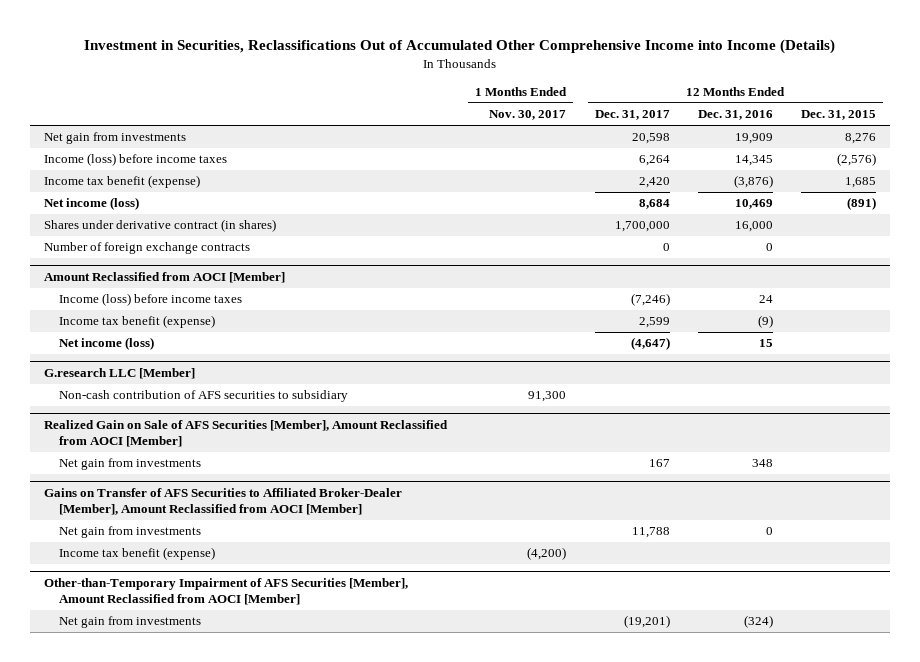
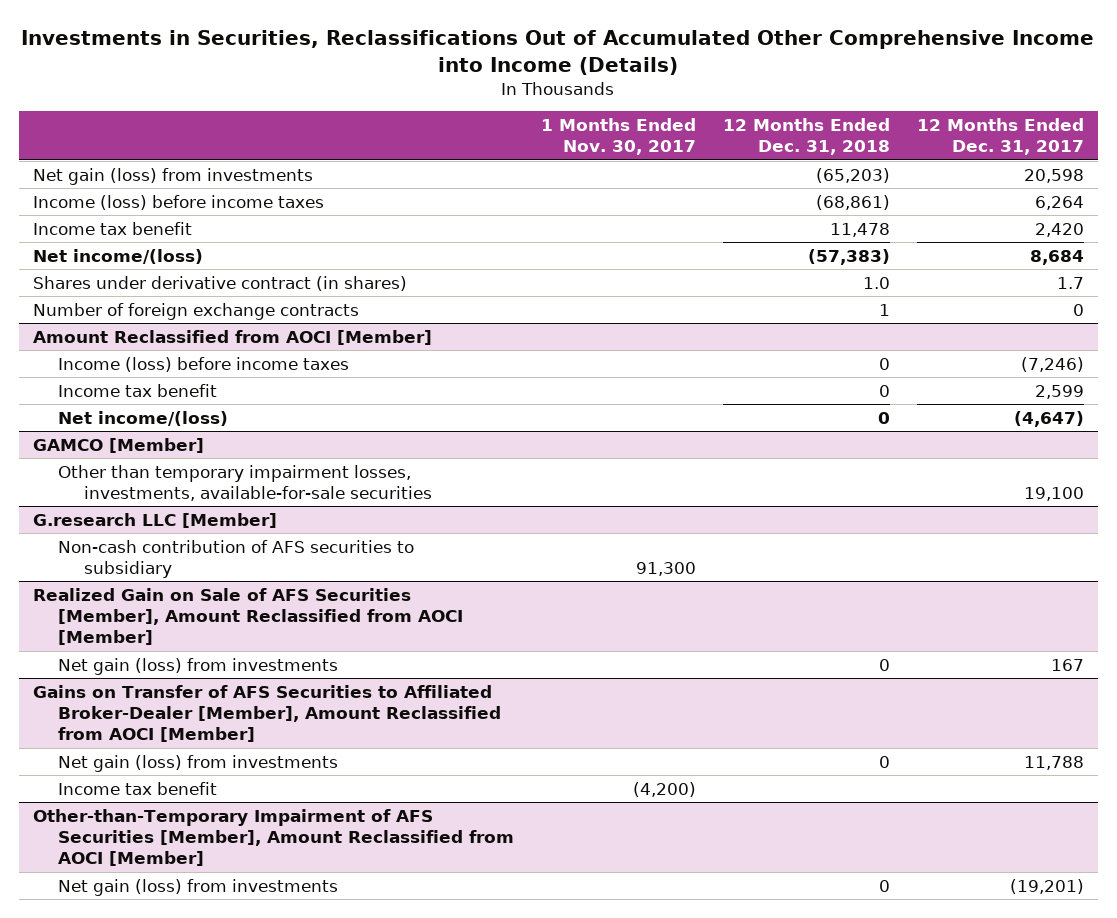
[84,39,836,55] Investment in Securities, Reclassifications Out of Accumulated Other Comprehensive Income into Income (Details) -> [21,30,1095,75] Investments in Securities, Reclassifications Out of Accumulated Other Comprehensive Income into Income (Details)
[697,110,773,121] Dec. 31, 2016 -> none
[800,110,876,121] Dec. 31, 2015 -> none
none -> [723,118,891,156] 12 Months Ended Dec. 31, 2018
[44,132,187,145] Net gain from investments -> [32,167,313,185] Net gain (loss) from investments
[44,175,201,189] Income tax benefit (expense) -> [32,221,192,235] Income tax benefit
[44,197,140,211] Net income (loss) -> [32,248,203,264] Net income/(loss)
[614,221,670,233] 1,700,000 -> [1057,276,1085,289] 1.7
[59,315,216,329] Income tax benefit (expense) -> [58,383,218,397] Income tax benefit
[59,337,155,351] Net income (loss) -> [58,410,229,426] Net income/(loss)
none -> [32,437,204,453] GAMCO [Member]
none -> [58,464,432,501] Other than temporary impairment losses, investments, available-for-sale securities
[59,458,202,471] Net gain from investments -> [58,657,339,675] Net gain (loss) from investments
[59,526,202,539] Net gain from investments -> [58,754,339,772] Net gain (loss) from investments
[59,547,216,561] Income tax benefit (expense) -> [58,781,218,795] Income tax benefit
[59,616,202,629] Net gain from investments -> [58,878,339,896] Net gain (loss) from investments

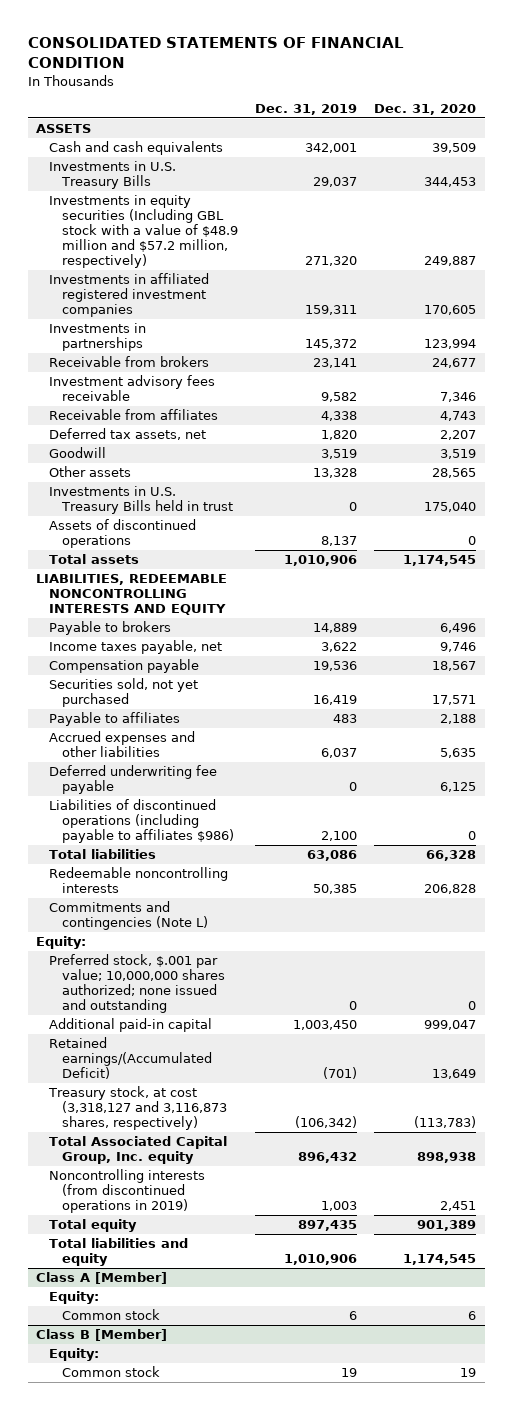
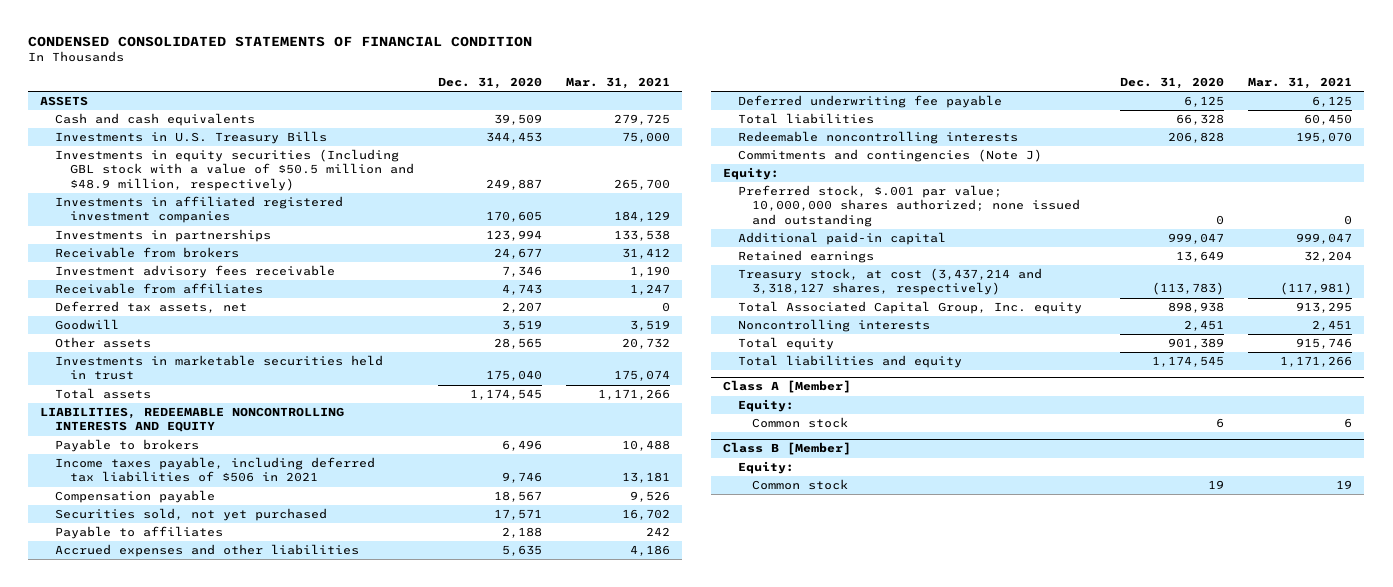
[27,36,404,69] CONSOLIDATED STATEMENTS OF FINANCIAL CONDITION -> [28,35,533,47] CONDENSED CONSOLIDATED STATEMENTS OF FINANCIAL CONDITION
[255,103,358,115] Dec. 31, 2019 -> none
none -> [565,77,670,90] Mar. 31, 2021
[49,195,239,269] Investments in equity securities (Including GBL stock with a value of $48.9 million and $57.2 million, respectively) -> [55,149,414,191] Investments in equity securities (Including GBL stock with a value of $50.5 million and $48.9 million, respectively)
[49,519,197,549] Assets of discontinued operations -> none
[49,486,234,515] Investments in U.S. Treasury Bills held in trust -> [55,355,384,381] Investments in marketable securities held in trust
[49,640,223,655] Income taxes payable, net -> [55,457,376,483] Income taxes payable, including deferred tax liabilities of $506 in 2021
[49,799,235,844] Liabilities of discontinued operations (including payable to affiliates $986) -> none
[49,901,209,931] Commitments and contingencies (Note L) -> [737,149,1042,163] Commitments and contingencies (Note J)
[49,1037,213,1080] Retained earnings/(Accumulated Deficit) -> [737,250,874,264] Retained earnings
[48,1086,228,1131] Treasury stock, at cost (3,318,127 and 3,116,873 shares, respectively) -> [737,268,1042,296] Treasury stock, at cost (3,437,214 and 3,318,127 shares, respectively)
[49,1169,206,1214] Noncontrolling interests (from discontinued operations in 2019) -> [737,319,930,333] Noncontrolling interests

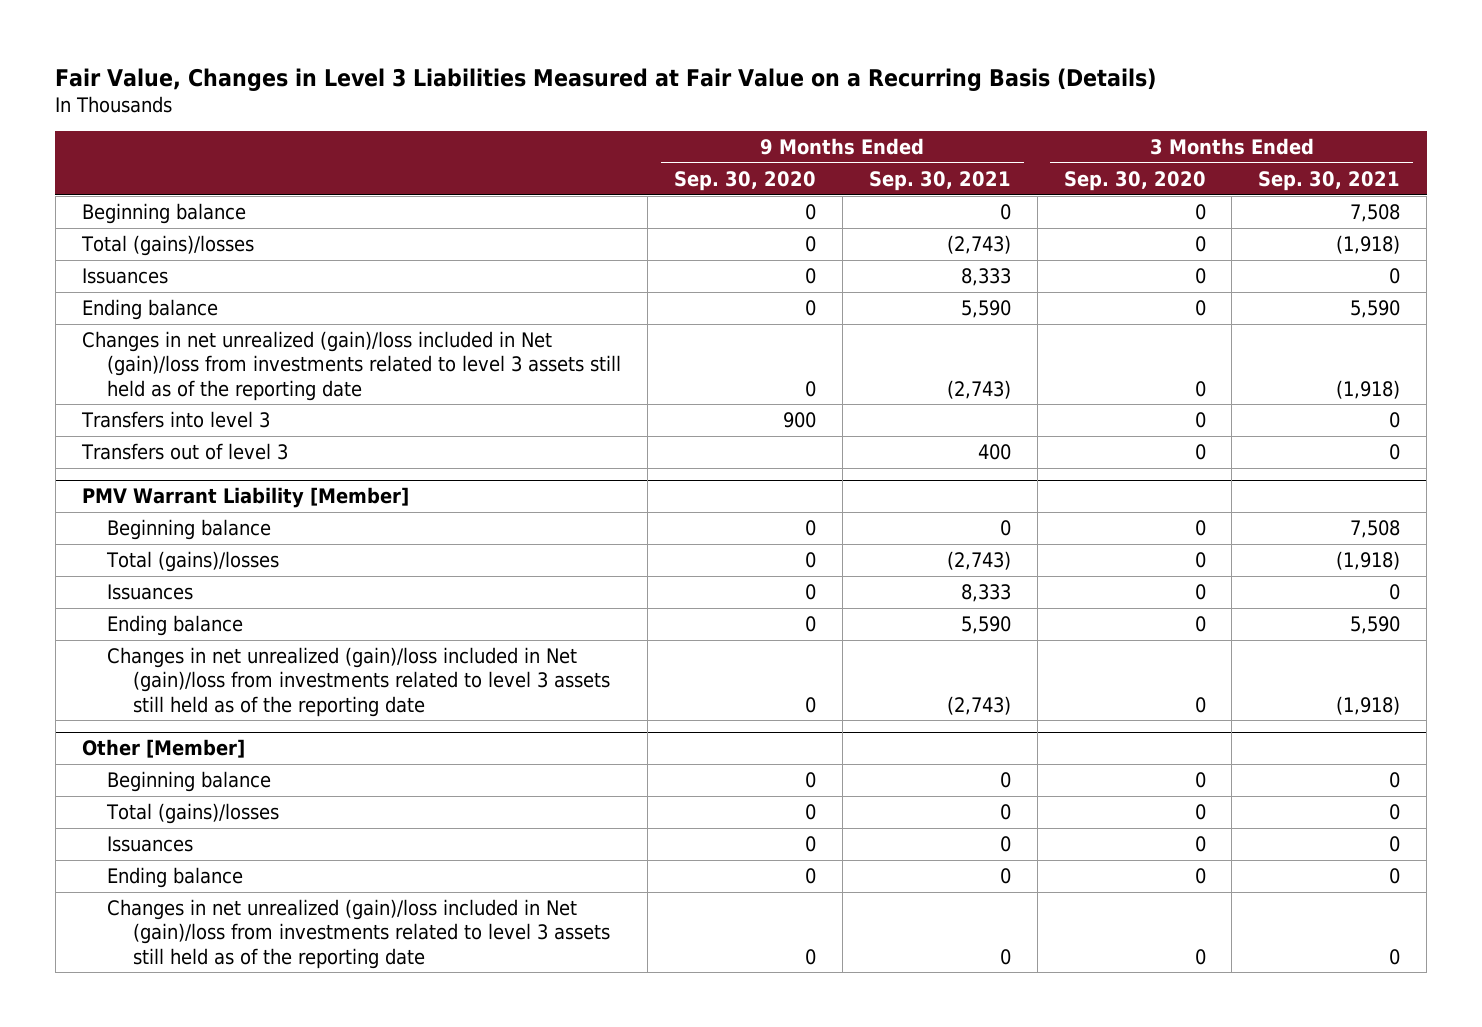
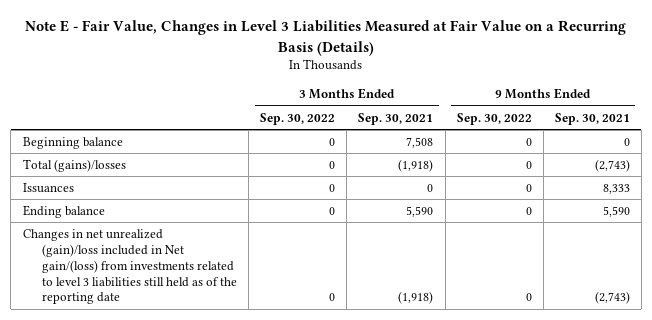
[55,67,1157,91] Fair Value, Changes in Level 3 Liabilities Measured at Fair Value on a Recurring Basis (Details) -> [25,20,627,56] Note E - Fair Value, Changes in Level 3 Liabilities Measured at Fair Value on a Recurring Basis (Details)
[674,170,817,191] Sep. 30, 2020 -> none
[1063,170,1206,191] Sep. 30, 2020 -> none
none -> [260,112,336,125] Sep. 30, 2022
none -> [456,112,532,125] Sep. 30, 2022
[80,410,270,428] Transfers into level 3 -> none
[80,442,288,460] Transfers out of level 3 -> none
[81,487,409,509] PMV Warrant Liability [Member] -> none
[107,518,272,540] Beginning balance -> none
[106,550,280,572] Total (gains)/losses -> none
[107,583,194,600] Issuances -> none
[107,614,244,636] Ending balance -> none
[107,646,610,717] Changes in net unrealized (gain)/loss included in Net (gain)/loss from investments related to level 3 assets still held as of the reporting date -> none
[81,739,245,759] Other [Member] -> none
[107,770,272,792] Beginning balance -> none
[106,802,280,824] Total (gains)/losses -> none
[107,835,194,852] Issuances -> none
[107,866,244,888] Ending balance -> none
[107,898,610,969] Changes in net unrealized (gain)/loss included in Net (gain)/loss from investments related to level 3 assets still held as of the reporting date -> none
[81,330,622,401] Changes in net unrealized (gain)/loss included in Net (gain)/loss from investments related to level 3 assets still held as of the reporting date -> [22,228,238,305] Changes in net unrealized (gain)/loss included in Net gain/(loss) from investments related to level 3 liabilities still held as of the reporting date

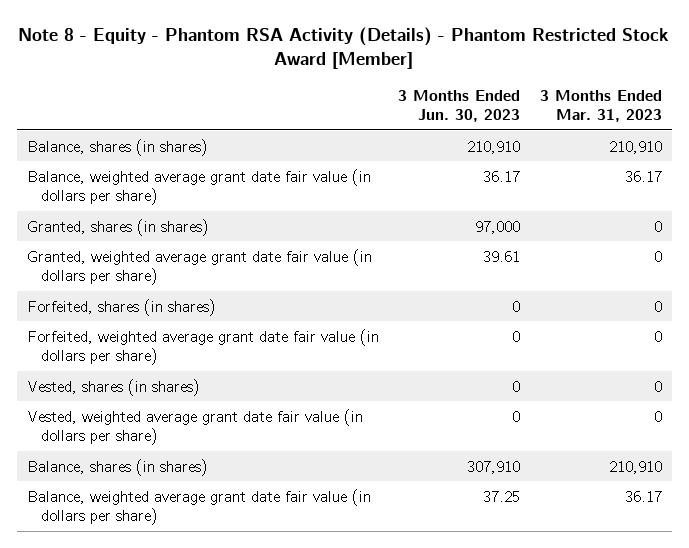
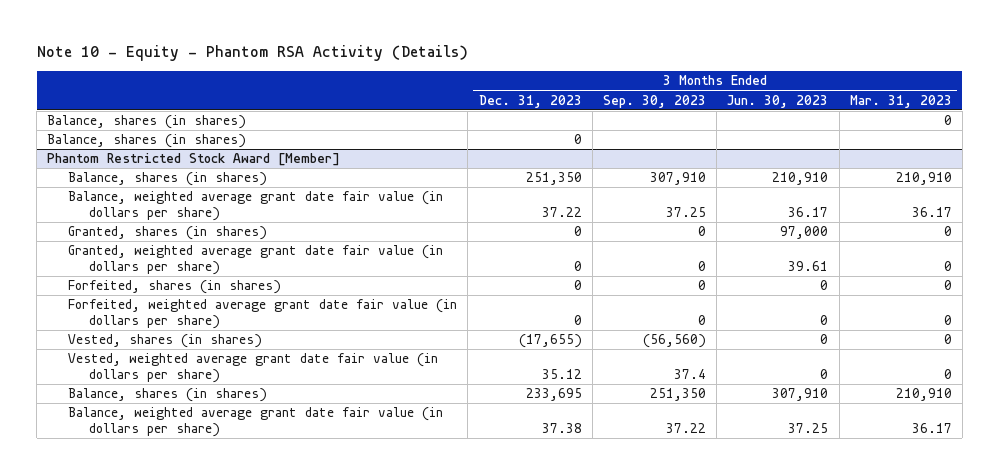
[18,26,670,69] Note 8 - Equity - Phantom RSA Activity (Details) - Phantom Restricted Stock Award [Member] -> [36,45,468,62] Note 10 - Equity - Phantom RSA Activity (Details)
none -> [478,94,582,108] Dec. 31, 2023
none -> [602,94,706,108] Sep. 30, 2023
none -> [47,115,247,130] Balance, shares (in shares)
none -> [47,134,247,149] Balance, shares (in shares)
none -> [47,153,341,167] Phantom Restricted Stock Award [Member]

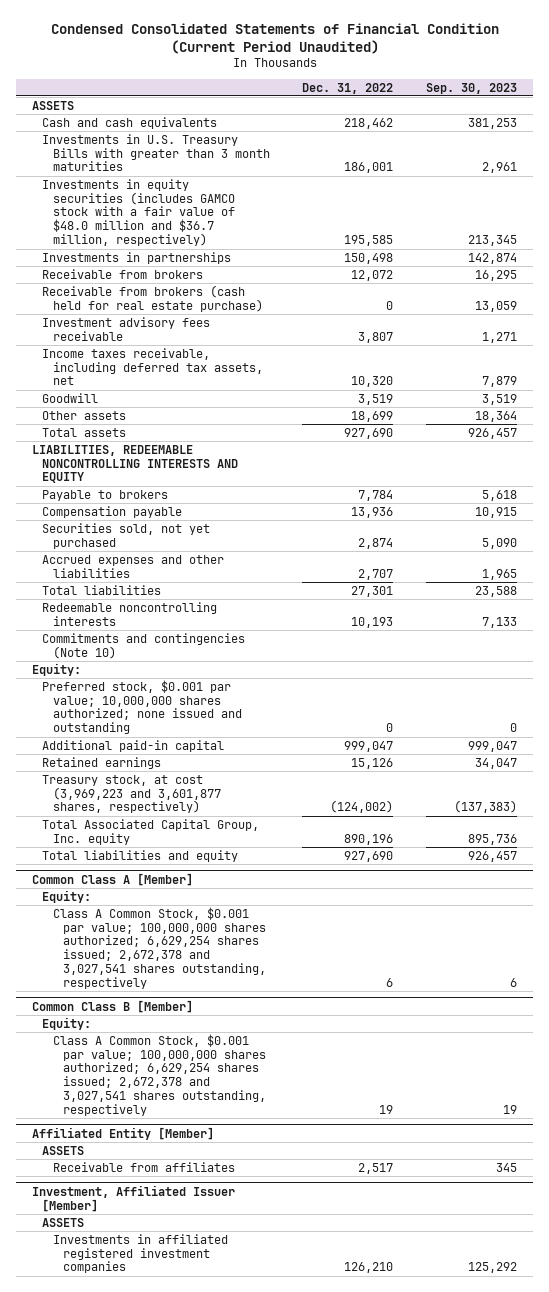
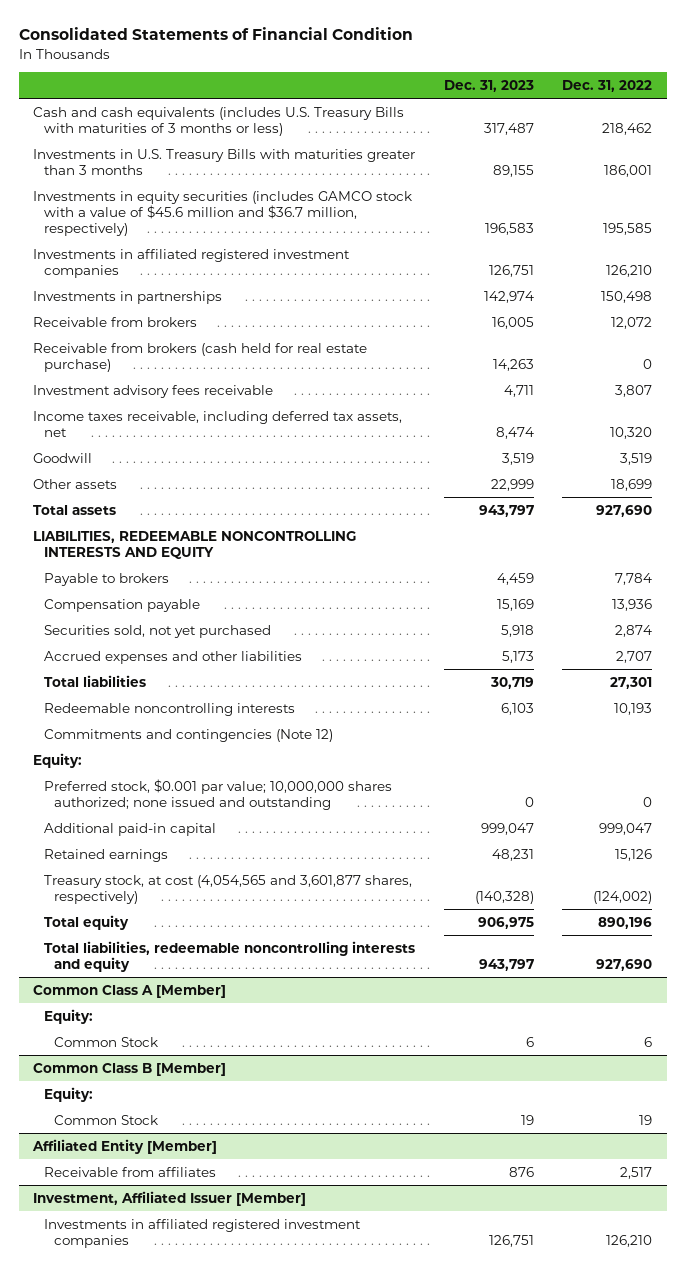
[50,22,499,54] Condensed Consolidated Statements of Financial Condition (Current Period Unaudited) -> [19,27,414,41] Consolidated Statements of Financial Condition
[426,82,518,94] Sep. 30, 2023 -> none
none -> [443,80,534,93] Dec. 31, 2023
[32,100,75,110] ASSETS -> none
[42,116,218,129] Cash and cash equivalents -> [33,106,405,136] Cash and cash equivalents (includes U.S. Treasury Bills with maturities of 3 months or less)
[42,133,270,172] Investments in U.S. Treasury Bills with greater than 3 month maturities -> [33,148,416,175] Investments in U.S. Treasury Bills with maturities greater than 3 months
[42,178,235,247] Investments in equity securities (includes GAMCO stock with a fair value of $48.0 million and $36.7 million, respectively) -> [33,190,413,236] Investments in equity securities (includes GAMCO stock with a value of $45.6 million and $36.7 million, respectively)
none -> [33,248,351,278] Investments in affiliated registered investment companies
[42,632,246,659] Commitments and contingencies (Note 10) -> [43,728,333,742] Commitments and contingencies (Note 12)
[42,774,221,814] Treasury stock, at cost (3,969,223 and 3,601,877 shares, respectively) -> [43,874,412,904] Treasury stock, at cost (4,054,565 and 3,601,877 shares, respectively)
[42,818,260,845] Total Associated Capital Group, Inc. equity -> [43,914,129,930] Total equity
[42,849,239,862] Total liabilities and equity -> [43,940,415,972] Total liabilities, redeemable noncontrolling interests and equity
[52,906,266,990] Class A Common Stock, $0.001 par value; 100,000,000 shares authorized; 6,629,254 shares issued; 2,672,378 and 3,027,541 shares outstanding, respectively -> [54,1036,159,1047] Common Stock
[52,1033,266,1117] Class A Common Stock, $0.001 par value; 100,000,000 shares authorized; 6,629,254 shares issued; 2,672,378 and 3,027,541 shares outstanding, respectively -> [54,1114,159,1125] Common Stock
[42,1145,85,1155] ASSETS -> none
[42,1217,85,1227] ASSETS -> none

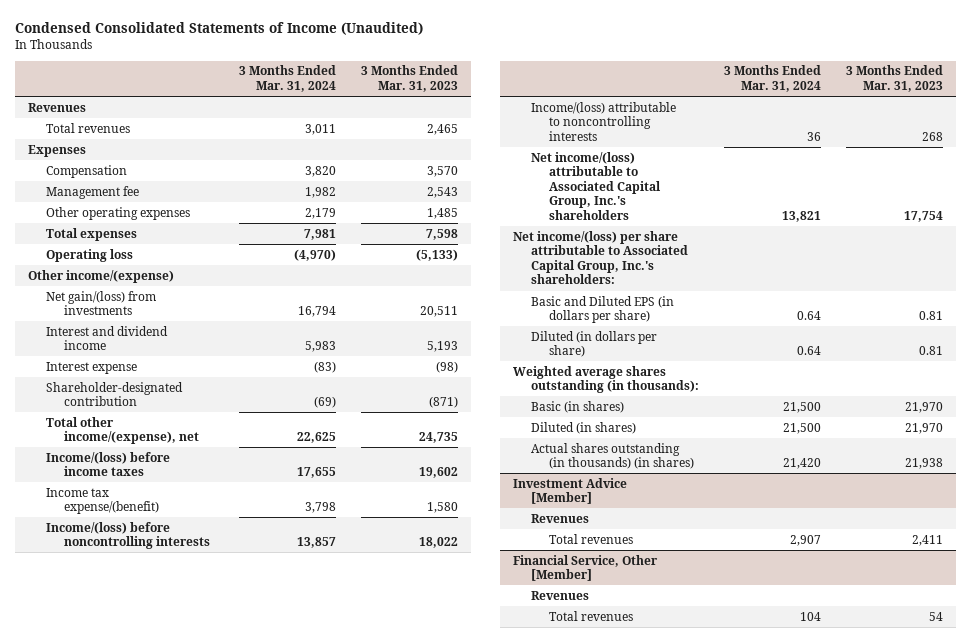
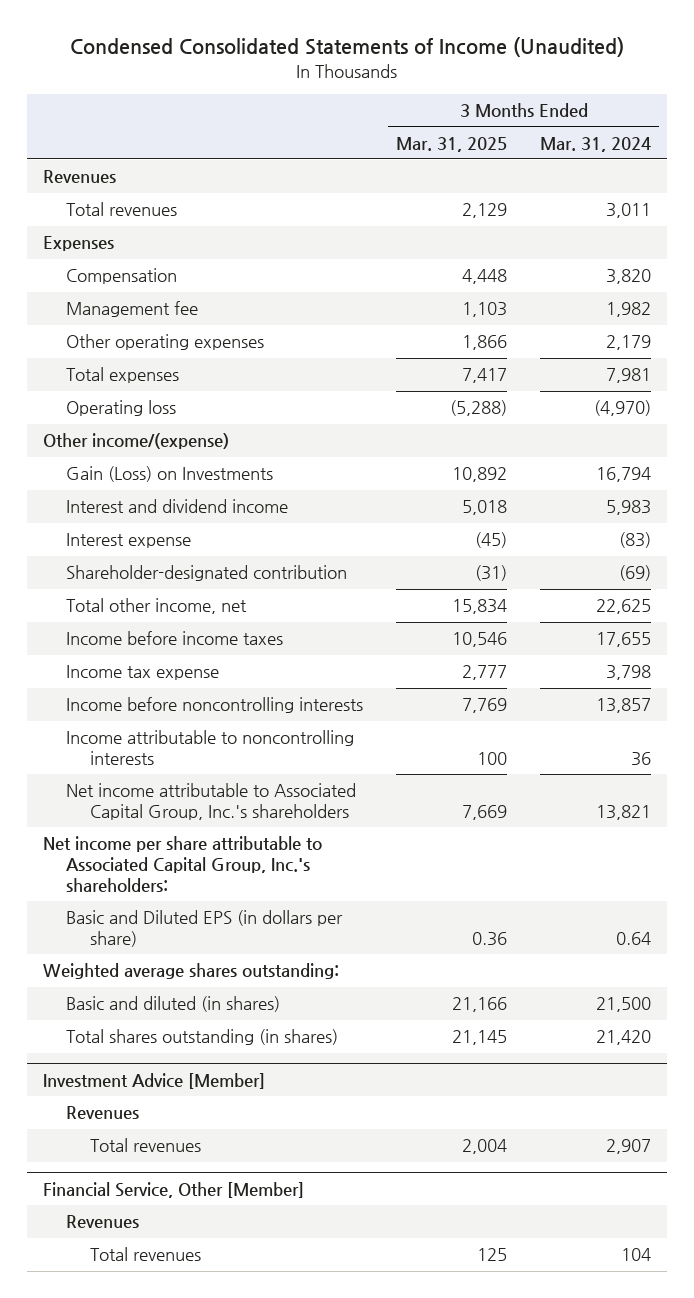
[361,65,459,92] 3 Months Ended Mar. 31, 2023 -> none
none -> [396,136,508,152] Mar. 31, 2025
[45,290,156,316] Net gain/(loss) from investments -> [66,466,274,483] Gain (Loss) on Investments
[45,416,199,445] Total other income/(expense), net -> [66,598,248,615] Total other income, net
[45,451,170,477] Income/(loss) before income taxes -> [66,631,284,646] Income before income taxes
[45,487,159,515] Income tax expense/(benefit) -> [66,665,220,681] Income tax expense
[45,521,210,550] Income/(loss) before noncontrolling interests -> [66,697,364,714] Income before noncontrolling interests
[530,101,676,141] Income/(loss) attributable to noncontrolling interests -> [66,730,355,766] Income attributable to noncontrolling interests
[530,151,661,220] Net income/(loss) attributable to Associated Capital Group, Inc.'s shareholders -> [66,783,357,821] Net income attributable to Associated Capital Group, Inc.'s shareholders
[512,230,688,285] Net income/(loss) per share attributable to Associated Capital Group, Inc.'s shareholders: -> [43,836,323,893] Net income per share attributable to Associated Capital Group, Inc.'s shareholders:
[530,330,657,358] Diluted (in dollars per share) -> none
[530,421,636,434] Diluted (in shares) -> none
[512,365,699,394] Weighted average shares outstanding (in thousands): -> [43,963,340,980] Weighted average shares outstanding:
[530,400,624,413] Basic (in shares) -> [66,996,281,1013] Basic and diluted (in shares)
[530,442,694,470] Actual shares outstanding (in thousands) (in shares) -> [66,1029,339,1046] Total shares outstanding (in shares)

